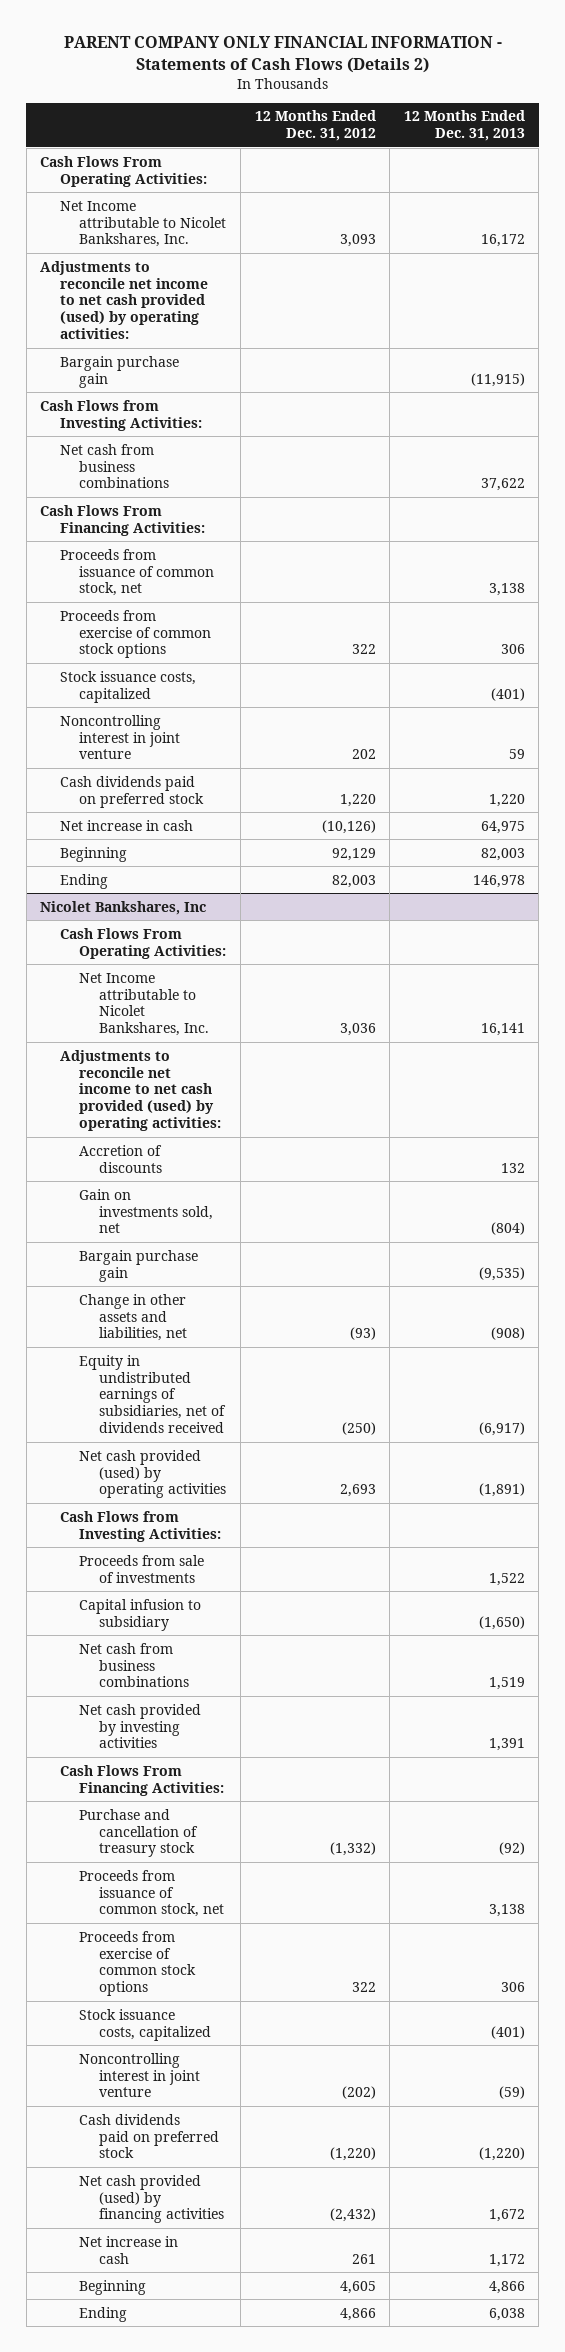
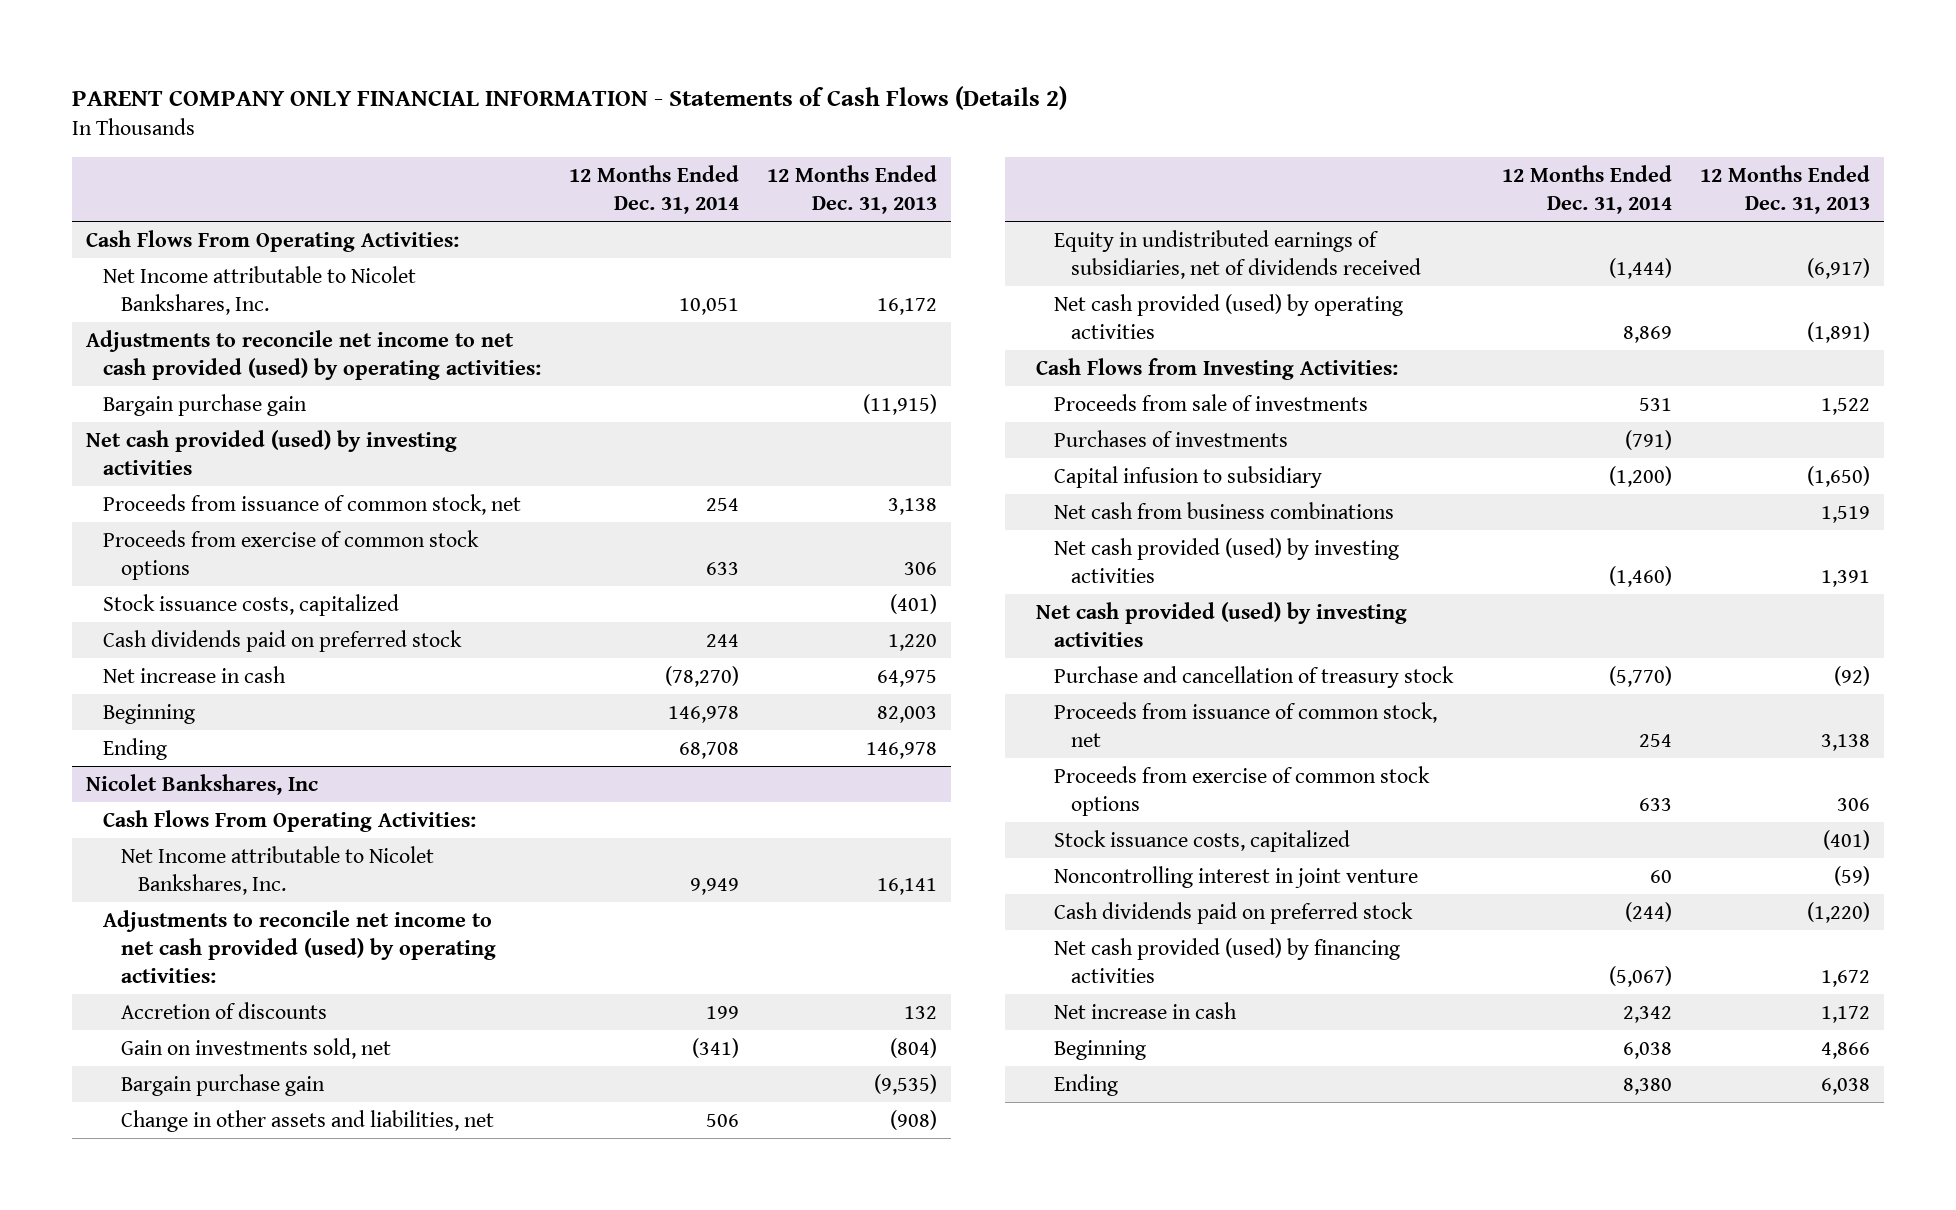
[254,110,376,142] 12 Months Ended Dec. 31, 2012 -> none
none -> [569,164,740,214] 12 Months Ended Dec. 31, 2014
[40,399,202,431] Cash Flows from Investing Activities: -> none
[59,443,170,489] Net cash from business combinations -> none
[40,504,205,536] Cash Flows From Financing Activities: -> [86,429,458,475] Net cash provided (used) by investing activities
[59,714,181,760] Noncontrolling interest in joint venture -> none
none -> [1053,429,1288,447] Purchases of investments
[79,1703,202,1749] Net cash provided by investing activities -> [1053,537,1399,583] Net cash provided (used) by investing activities
[59,1764,225,1796] Cash Flows From Financing Activities: -> [1036,601,1408,647] Net cash provided (used) by investing activities

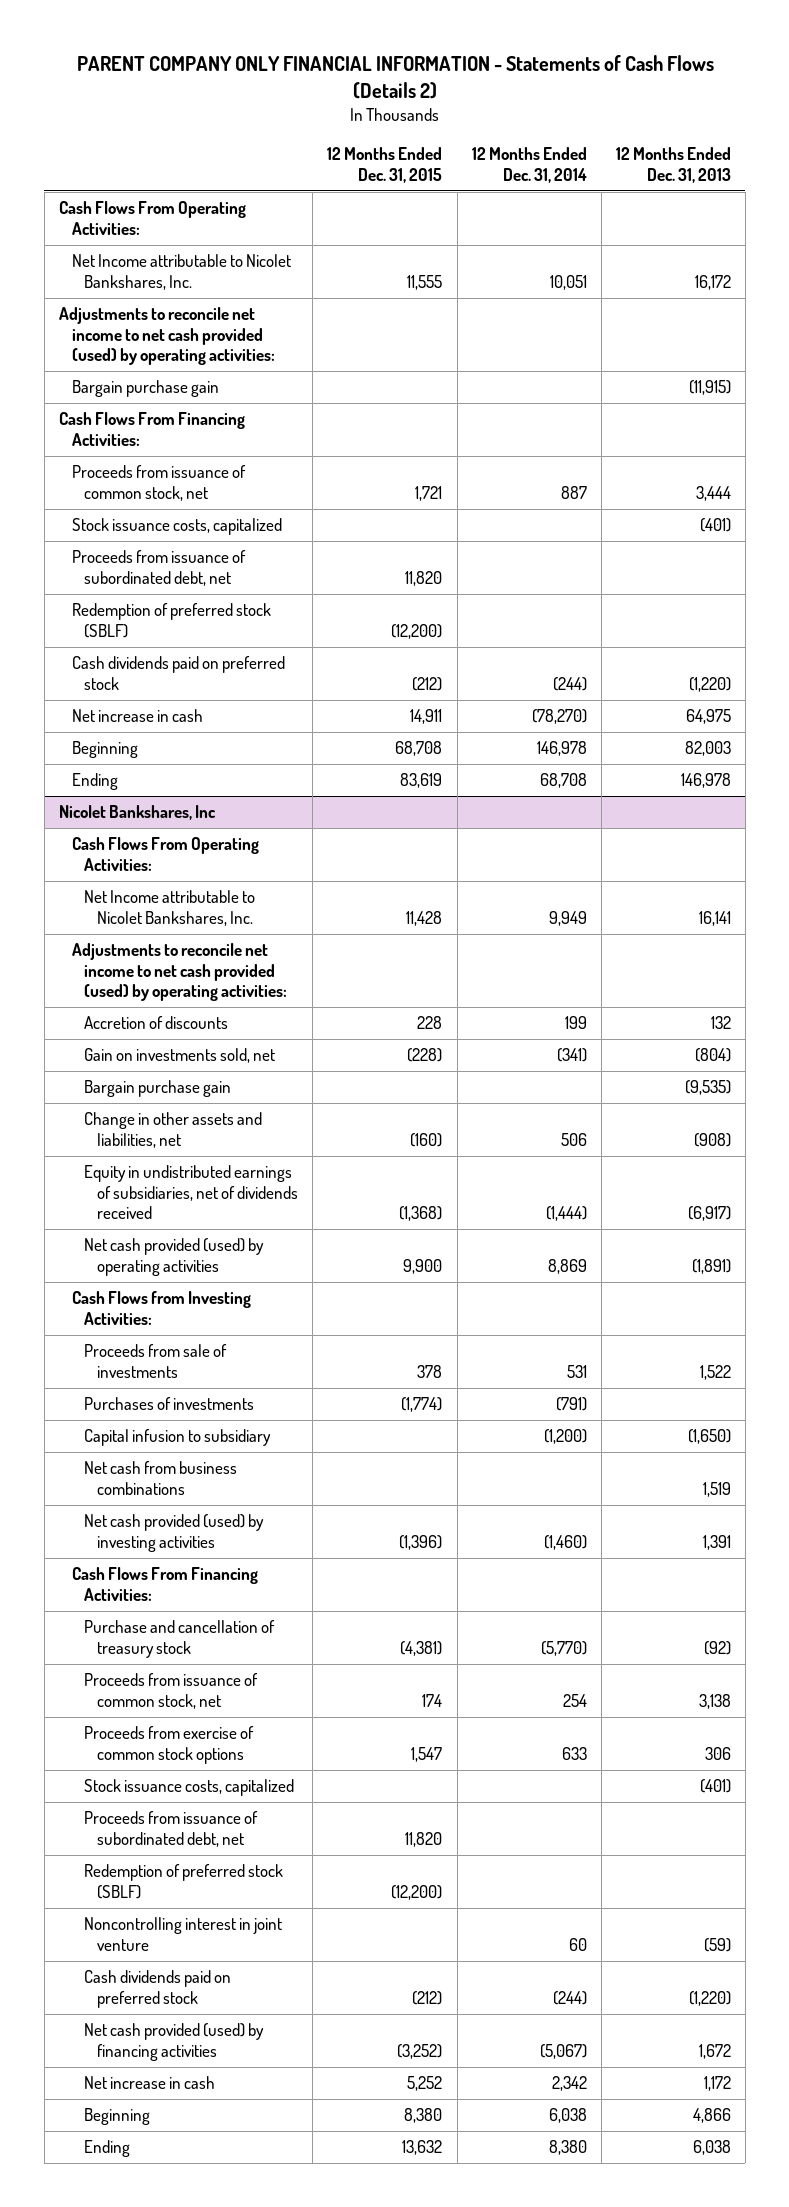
none -> [327,147,443,183] 12 Months Ended Dec. 31, 2015
[103,529,480,580] Proceeds from exercise of common stock options -> none
[86,429,458,475] Net cash provided (used) by investing activities -> [58,412,245,446] Cash Flows From Financing Activities:
[706,497,740,511] 254 -> [560,485,587,499] 887
[887,497,937,515] 3,138 -> [695,485,731,501] 3,444
none -> [71,550,246,586] Proceeds from issuance of subordinated debt, net
none -> [71,603,271,638] Redemption of preferred stock (SBLF)
[706,633,740,647] 244 -> [552,676,587,691] (244)
[887,633,937,651] 1,220 -> [688,676,731,692] (1,220)
[1036,601,1408,647] Net cash provided (used) by investing activities -> [71,1567,258,1601] Cash Flows From Financing Activities:
none -> [84,1811,259,1847] Proceeds from issuance of subordinated debt, net
none -> [84,1864,284,1899] Redemption of preferred stock (SBLF)

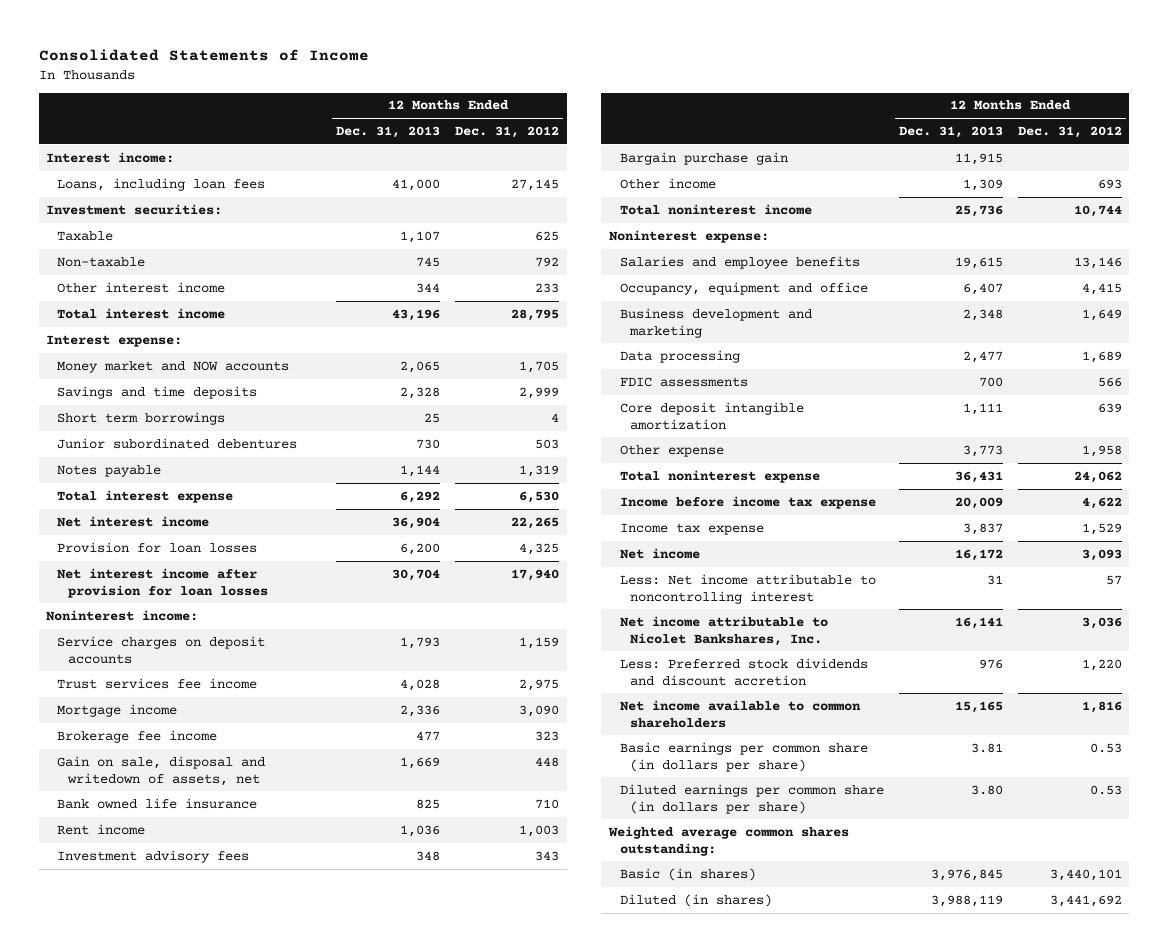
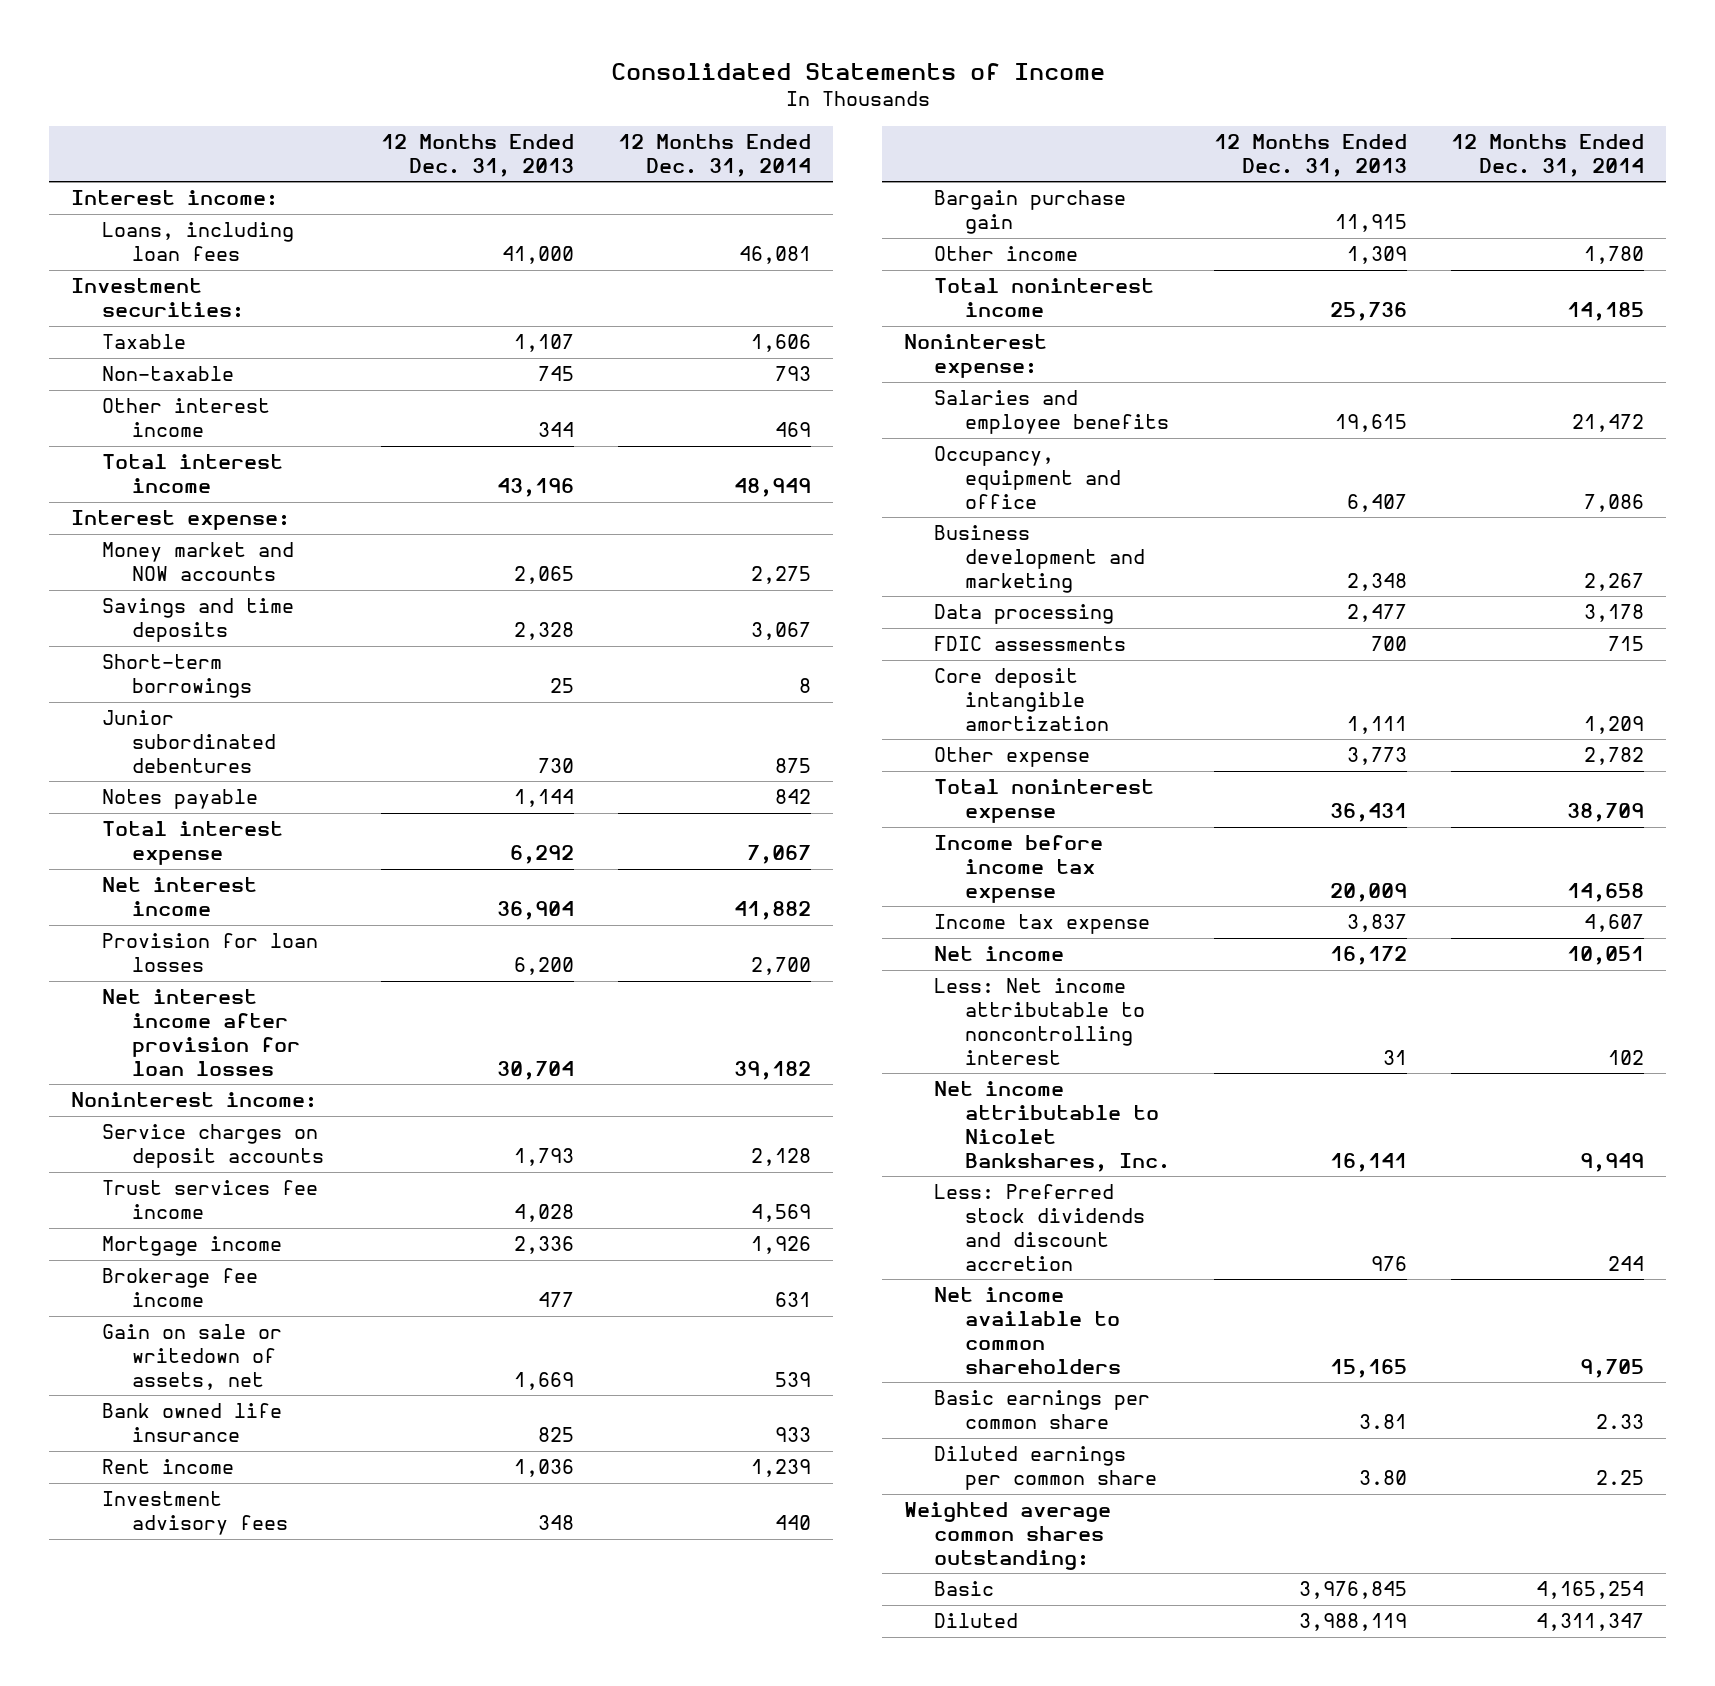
[455,126,560,139] Dec. 31, 2012 -> none
none -> [618,133,812,177] 12 Months Ended Dec. 31, 2014
[56,411,225,425] Short term borrowings -> [101,654,253,699] Short-term borrowings
[56,755,265,786] Gain on sale, disposal and writedown of assets, net -> [101,1324,282,1391] Gain on sale or writedown of assets, net
[619,741,868,772] Basic earnings per common share (in dollars per share) -> [934,1390,1151,1430] Basic earnings per common share
[619,783,884,814] Diluted earnings per common share (in dollars per share) -> [934,1446,1157,1491] Diluted earnings per common share
[619,867,756,881] Basic (in shares) -> [934,1581,995,1597] Basic
[619,893,772,907] Diluted (in shares) -> [934,1613,1019,1629] Diluted

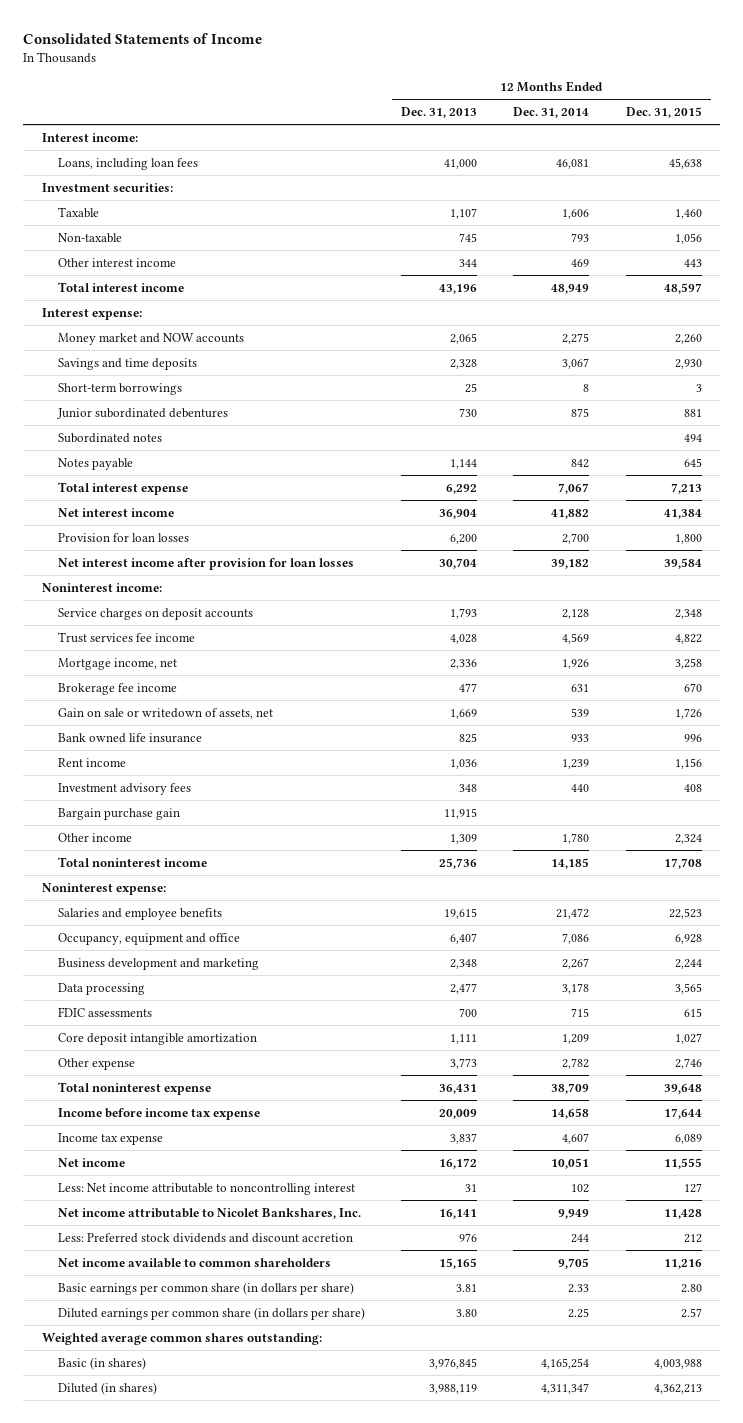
none -> [625,107,702,119] Dec. 31, 2015
none -> [57,432,162,443] Subordinated notes
[101,1236,282,1257] Mortgage income -> [57,657,177,670] Mortgage income, net
[934,1390,1151,1430] Basic earnings per common share -> [57,1281,354,1295] Basic earnings per common share (in dollars per share)
[934,1446,1157,1491] Diluted earnings per common share -> [57,1306,365,1320] Diluted earnings per common share (in dollars per share)
[934,1581,995,1597] Basic -> [57,1356,146,1370] Basic (in shares)
[934,1613,1019,1629] Diluted -> [57,1381,157,1395] Diluted (in shares)

